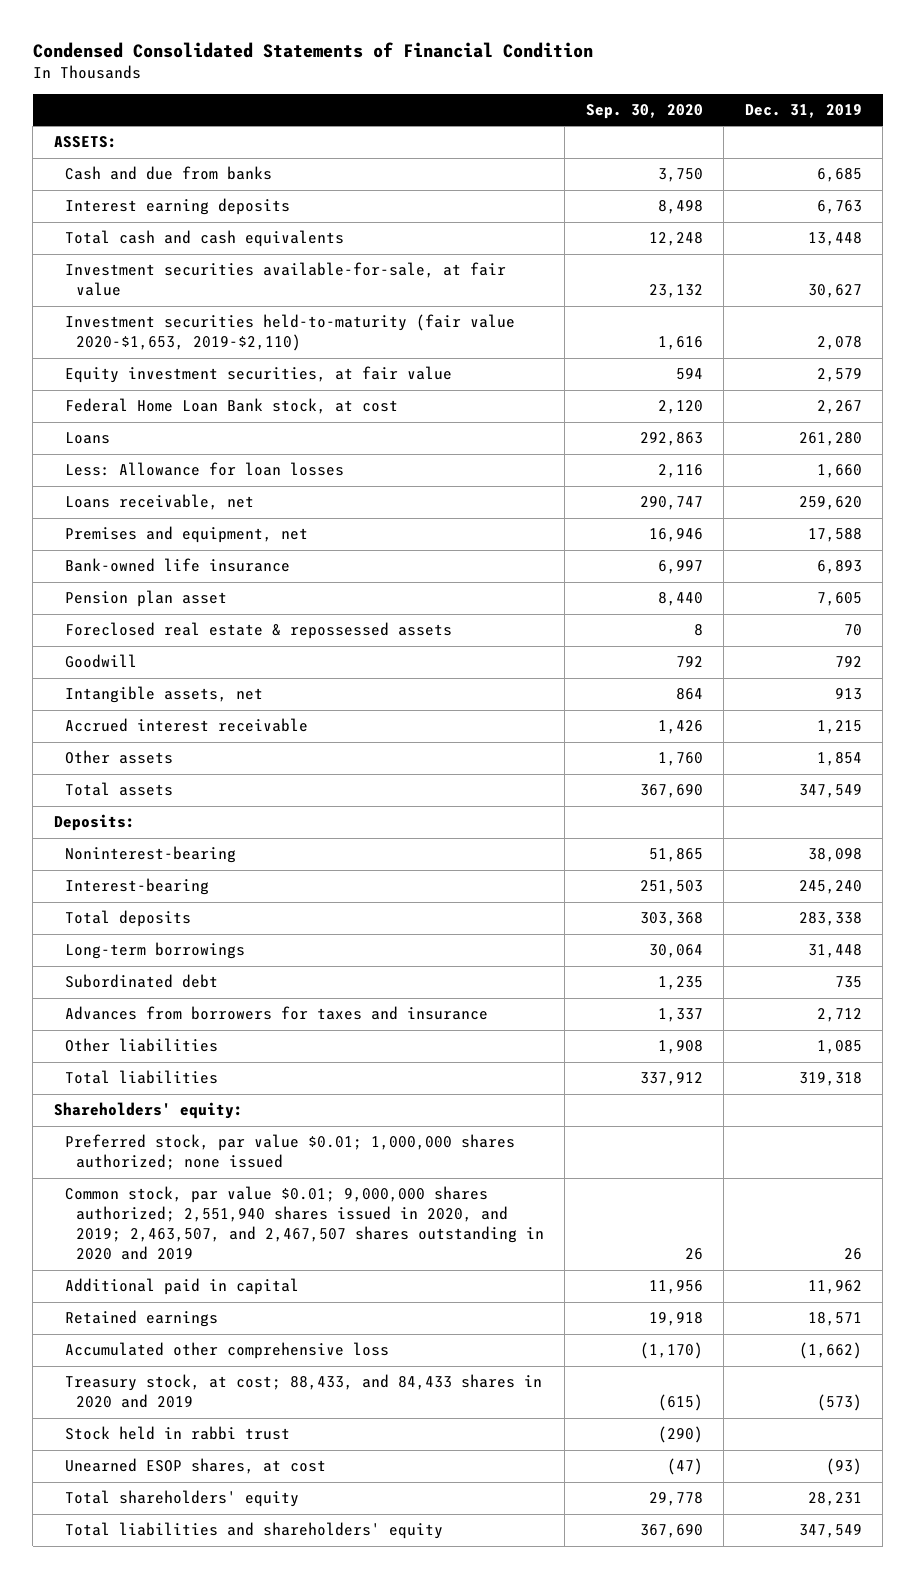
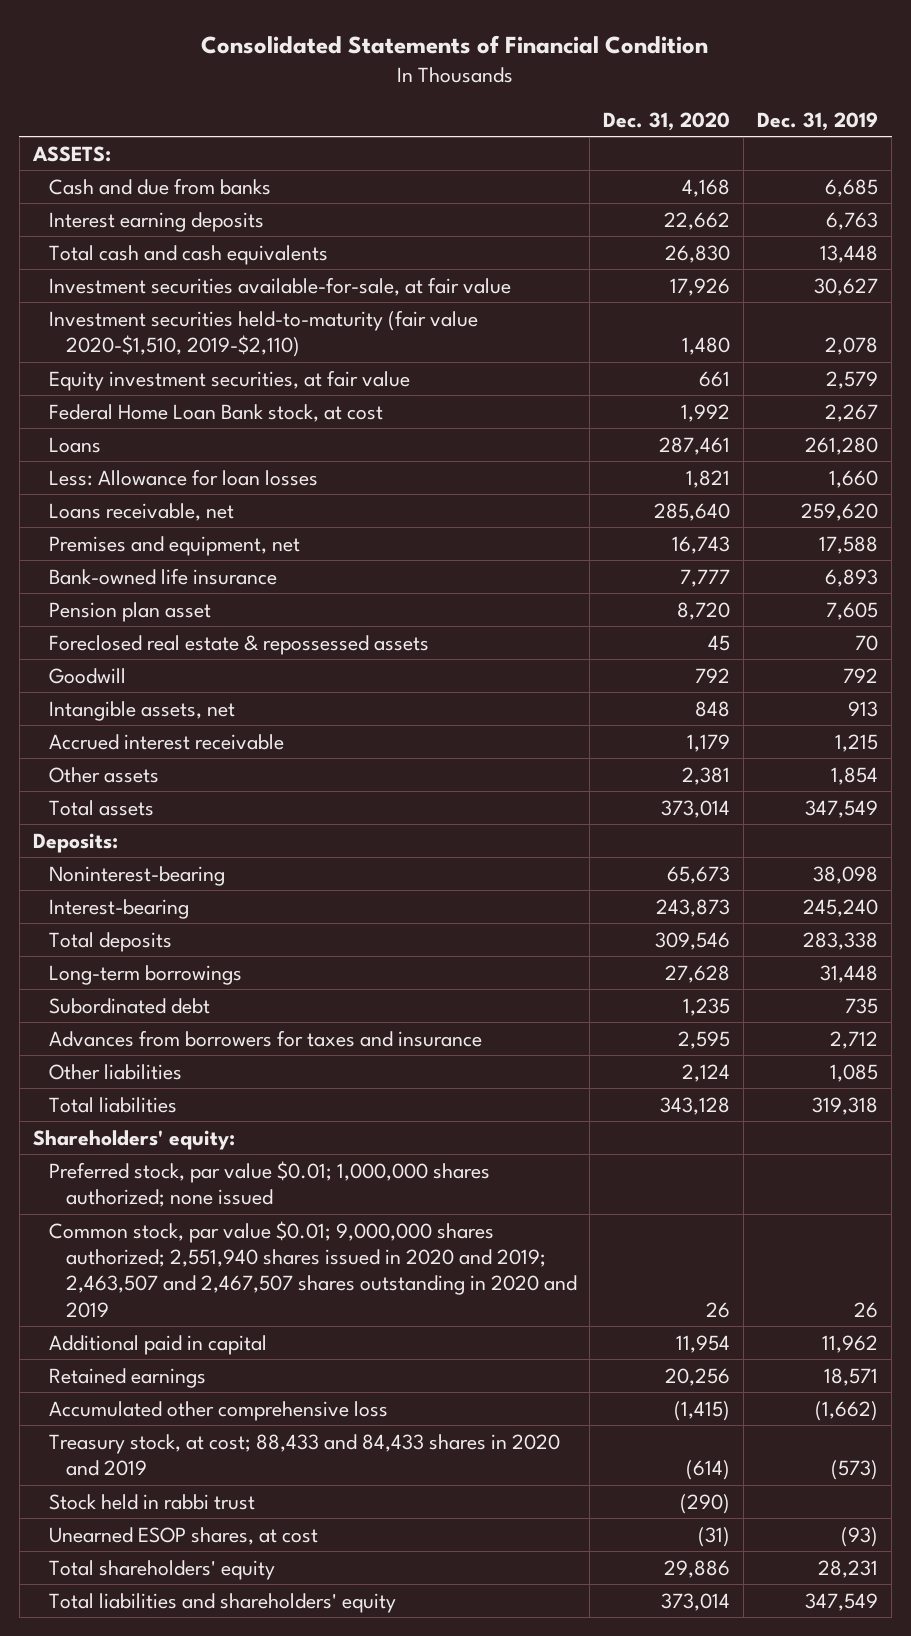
[32,41,593,58] Condensed Consolidated Statements of Financial Condition -> [201,34,709,54] Consolidated Statements of Financial Condition
[585,103,703,119] Sep. 30, 2020 -> none
none -> [603,111,731,131] Dec. 31, 2020
[64,314,515,352] Investment securities held-to-maturity (fair value 2020-$1,653, 2019-$2,110) -> [49,309,479,358] Investment securities held-to-maturity (fair value 2020-$1,510, 2019-$2,110)
[64,1186,545,1261] Common stock, par value $0.01; 9,000,000 shares authorized; 2,551,940 shares issued in 2020, and 2019; 2,463,507, and 2,467,507 shares outstanding in 2020 and 2019 -> [49,1220,577,1318] Common stock, par value $0.01; 9,000,000 shares authorized; 2,551,940 shares issued in 2020 and 2019; 2,463,507 and 2,467,507 shares outstanding in 2020 and 2019
[64,1374,542,1409] Treasury stock, at cost; 88,433, and 84,433 shares in 2020 and 2019 -> [49,1433,561,1477] Treasury stock, at cost; 88,433 and 84,433 shares in 2020 and 2019

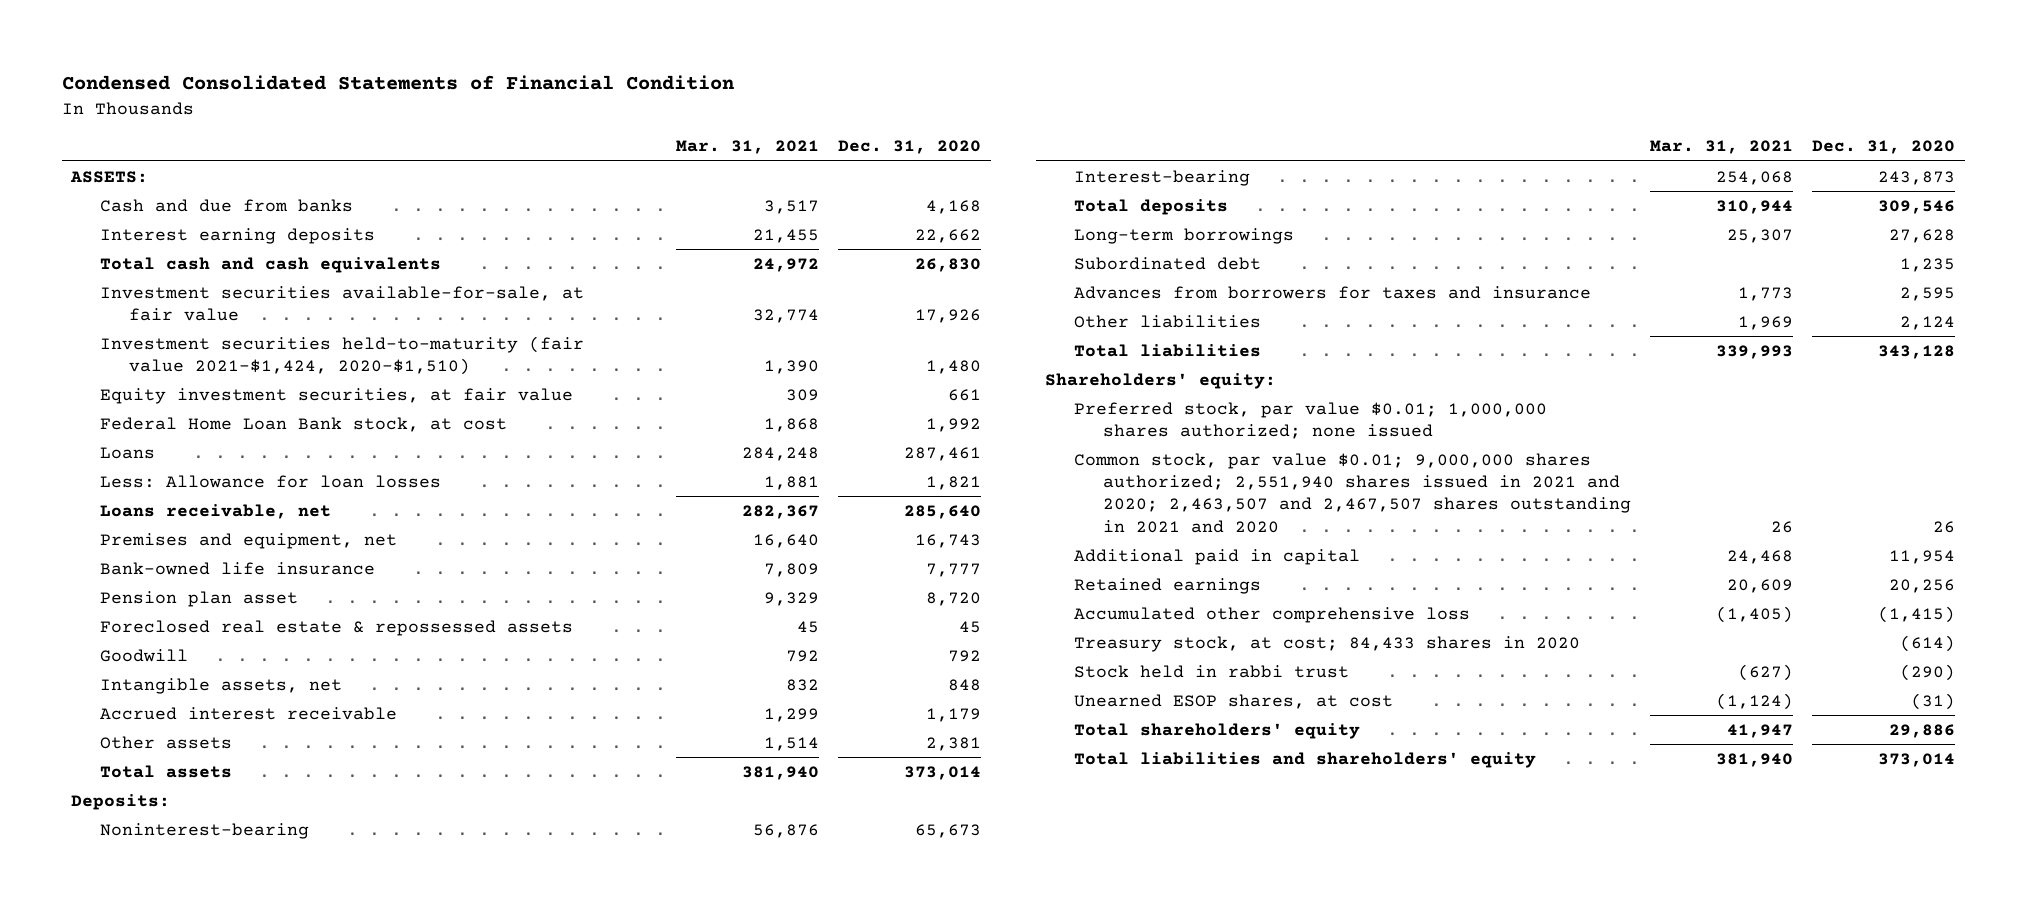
[201,34,709,54] Consolidated Statements of Financial Condition -> [61,75,734,91] Condensed Consolidated Statements of Financial Condition
[757,111,879,131] Dec. 31, 2019 -> none
none -> [675,140,819,155] Mar. 31, 2021
[49,309,479,358] Investment securities held-to-maturity (fair value 2020-$1,510, 2019-$2,110) -> [99,335,584,376] Investment securities held-to-maturity (fair value 2021-$1,424, 2020-$1,510)
[49,1220,577,1318] Common stock, par value $0.01; 9,000,000 shares authorized; 2,551,940 shares issued in 2020 and 2019; 2,463,507 and 2,467,507 shares outstanding in 2020 and 2019 -> [1073,452,1631,533] Common stock, par value $0.01; 9,000,000 shares authorized; 2,551,940 shares issued in 2021 and 2020; 2,463,507 and 2,467,507 shares outstanding in 2021 and 2020
[49,1433,561,1477] Treasury stock, at cost; 88,433 and 84,433 shares in 2020 and 2019 -> [1073,635,1580,652] Treasury stock, at cost; 84,433 shares in 2020

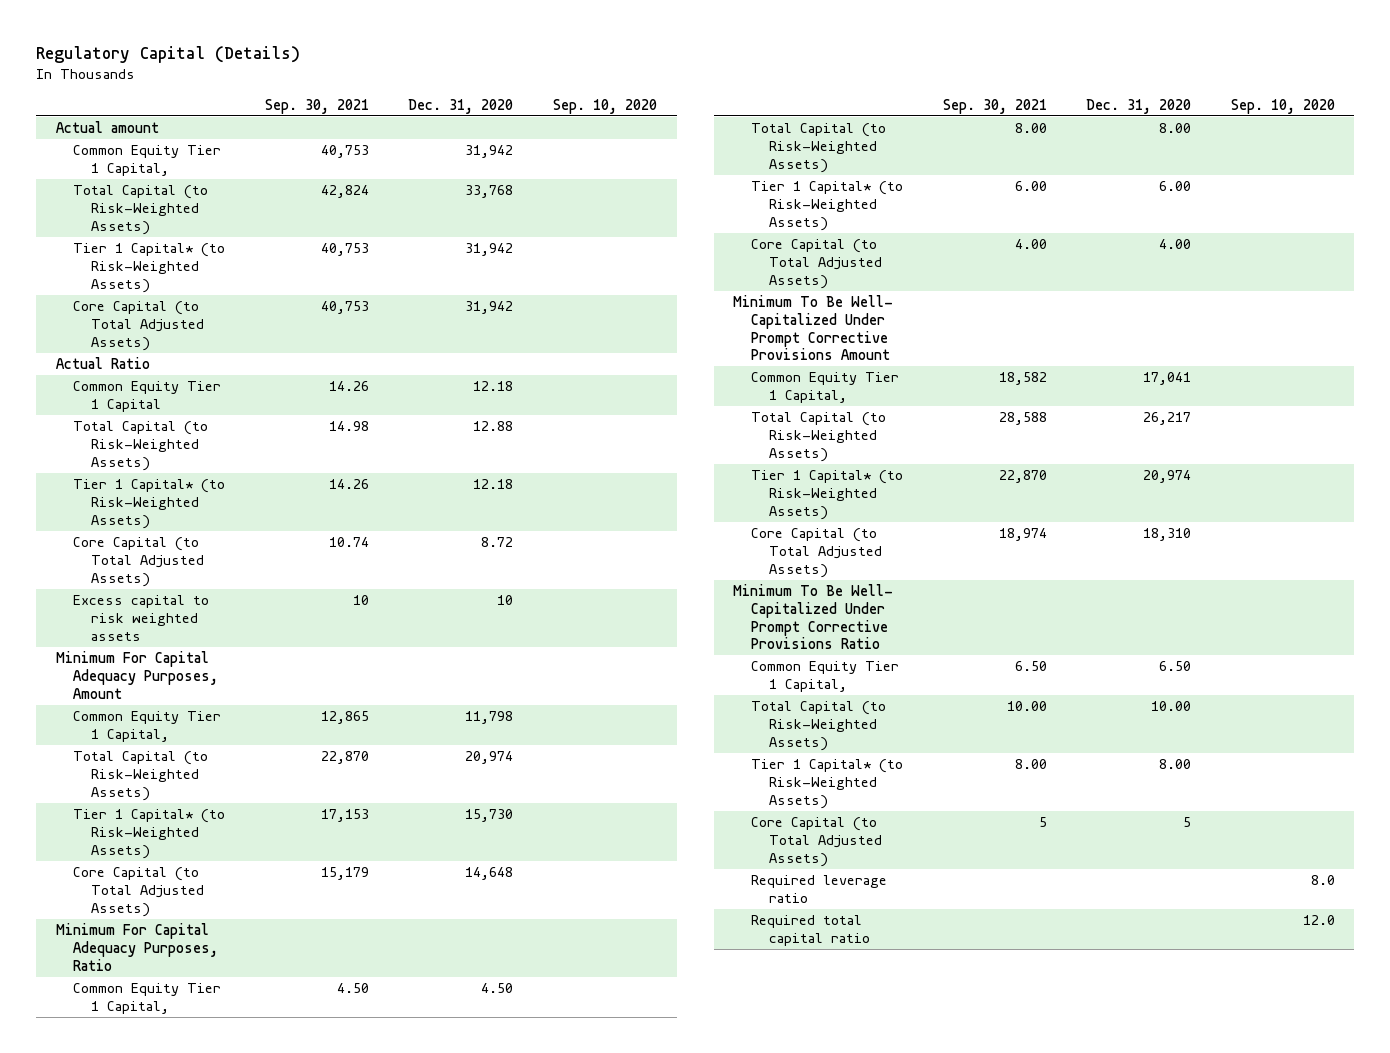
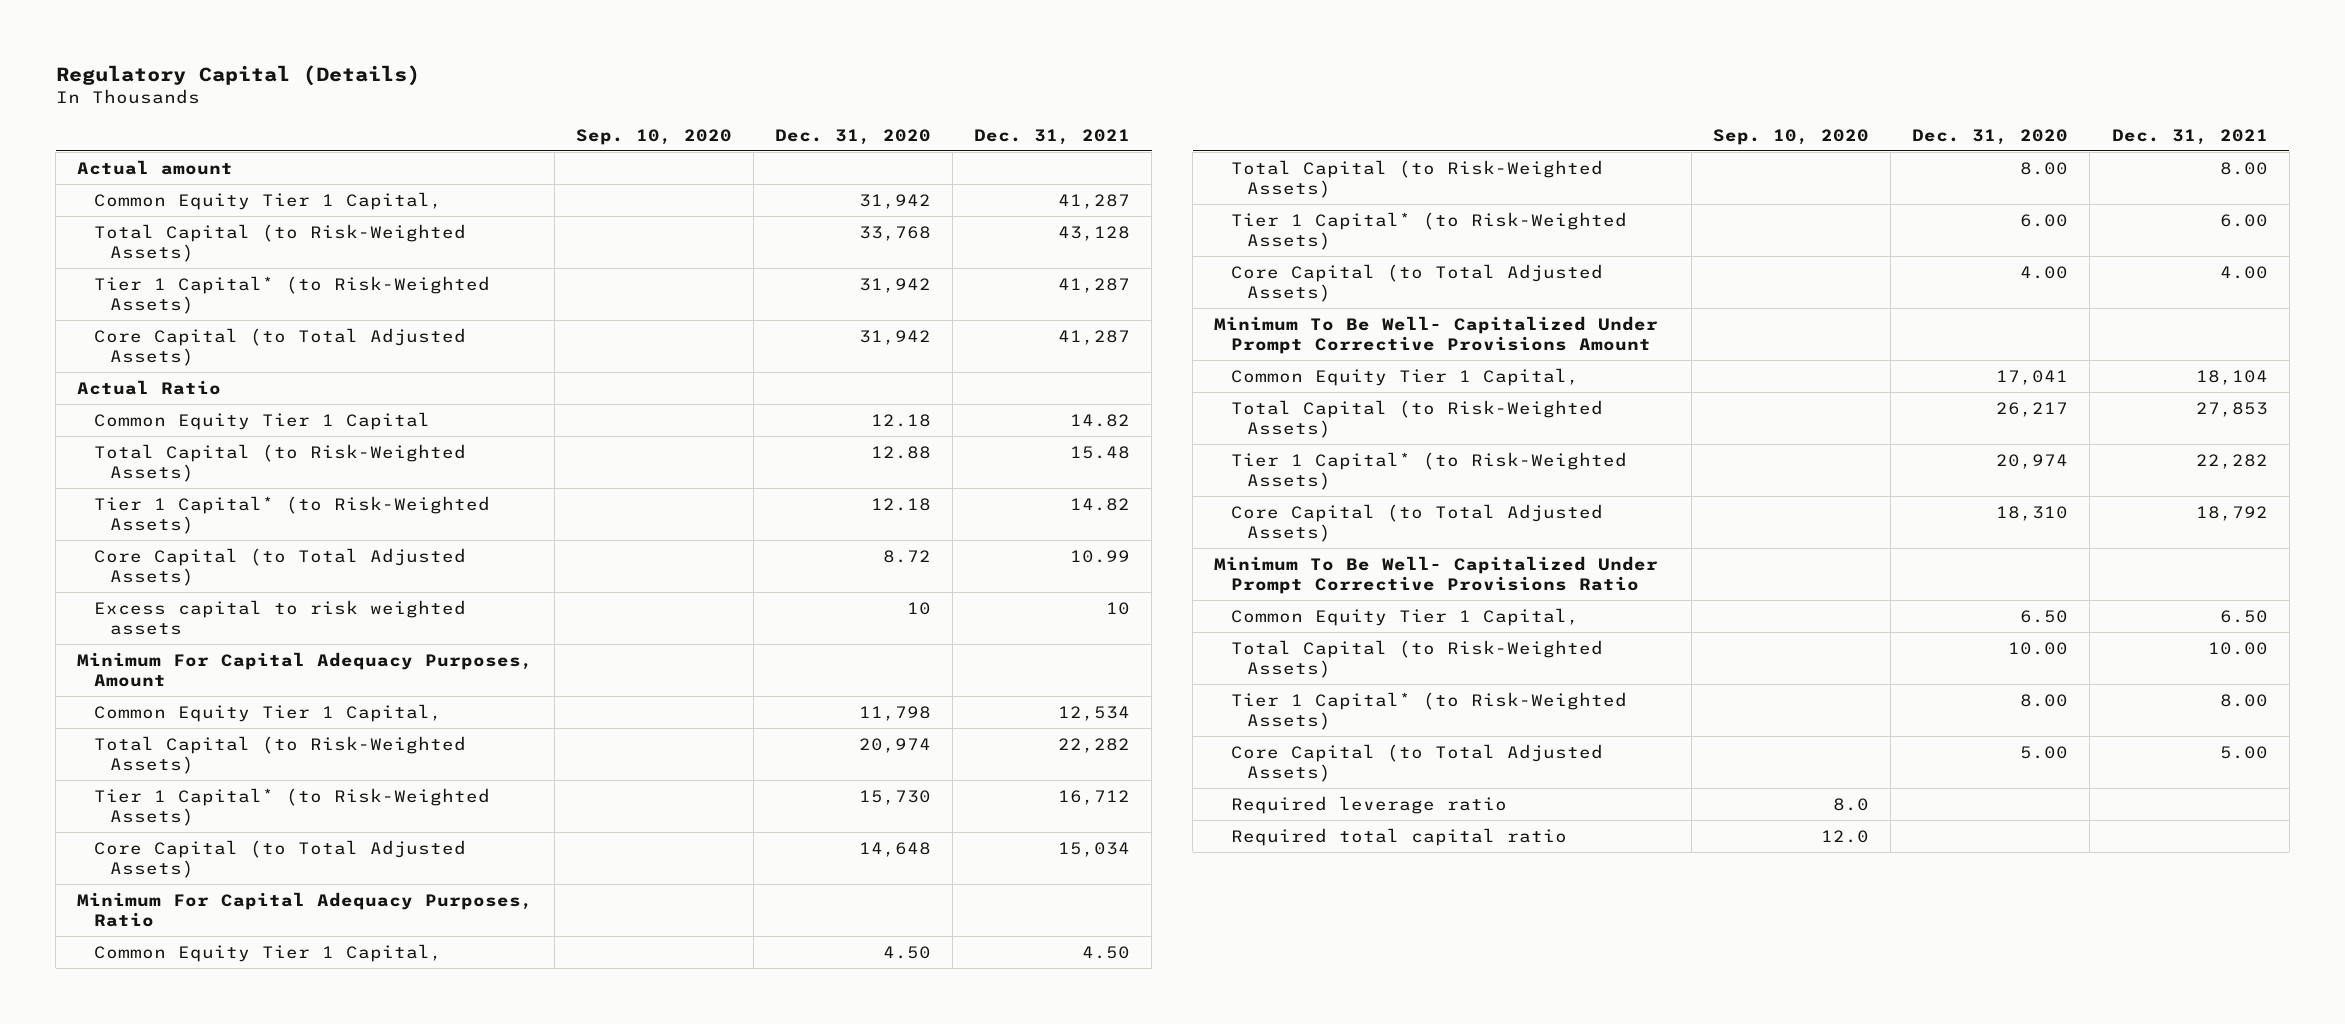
[264,98,369,114] Sep. 30, 2021 -> none
none -> [974,128,1131,145] Dec. 31, 2021
[1183,817,1192,828] 5 -> [2020,745,2069,759] 5.00

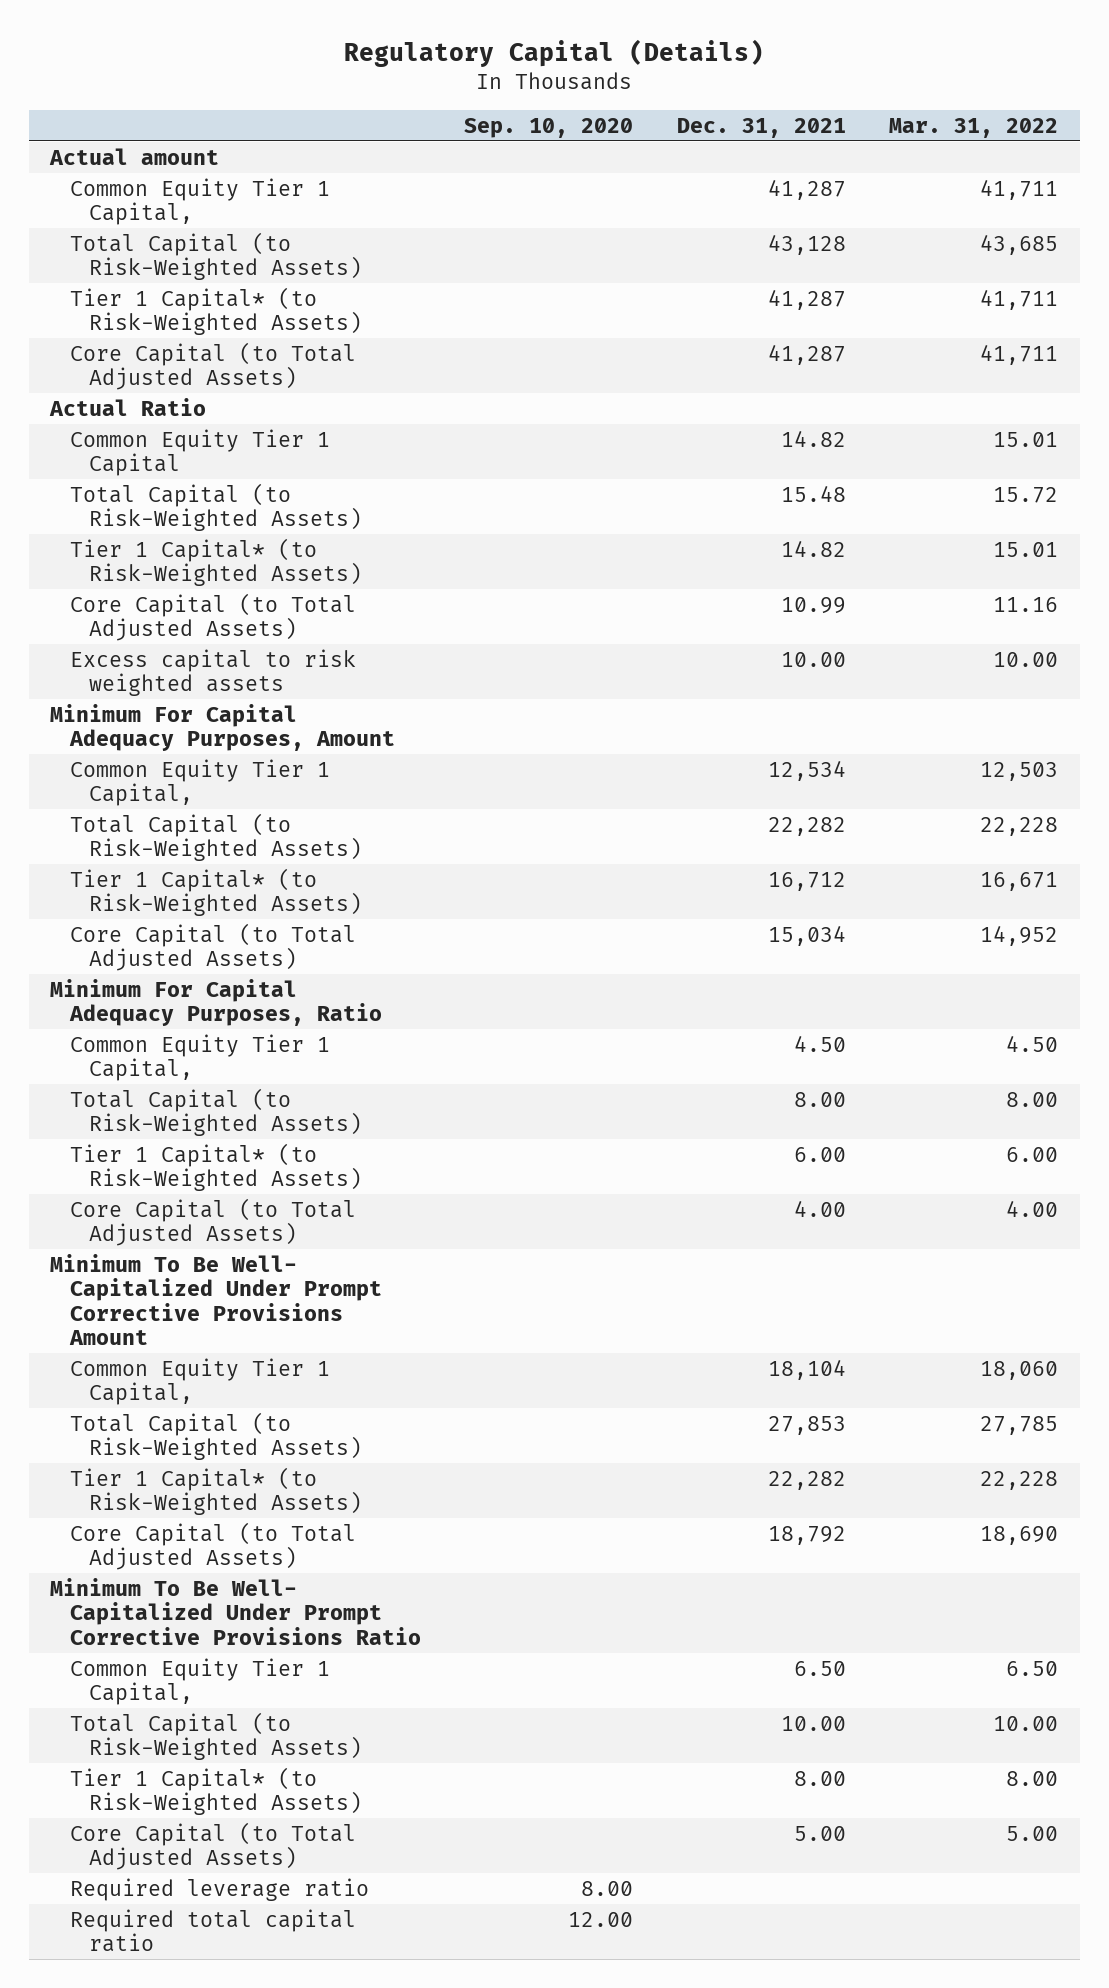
[775,128,932,145] Dec. 31, 2020 -> none
none -> [889,117,1059,138] Mar. 31, 2022
[1106,601,1131,615] 10 -> [780,651,846,667] 10.00
[1833,797,1870,811] 8.0 -> [581,1880,634,1896] 8.00
[1821,829,1870,843] 12.0 -> [568,1911,634,1927] 12.00

